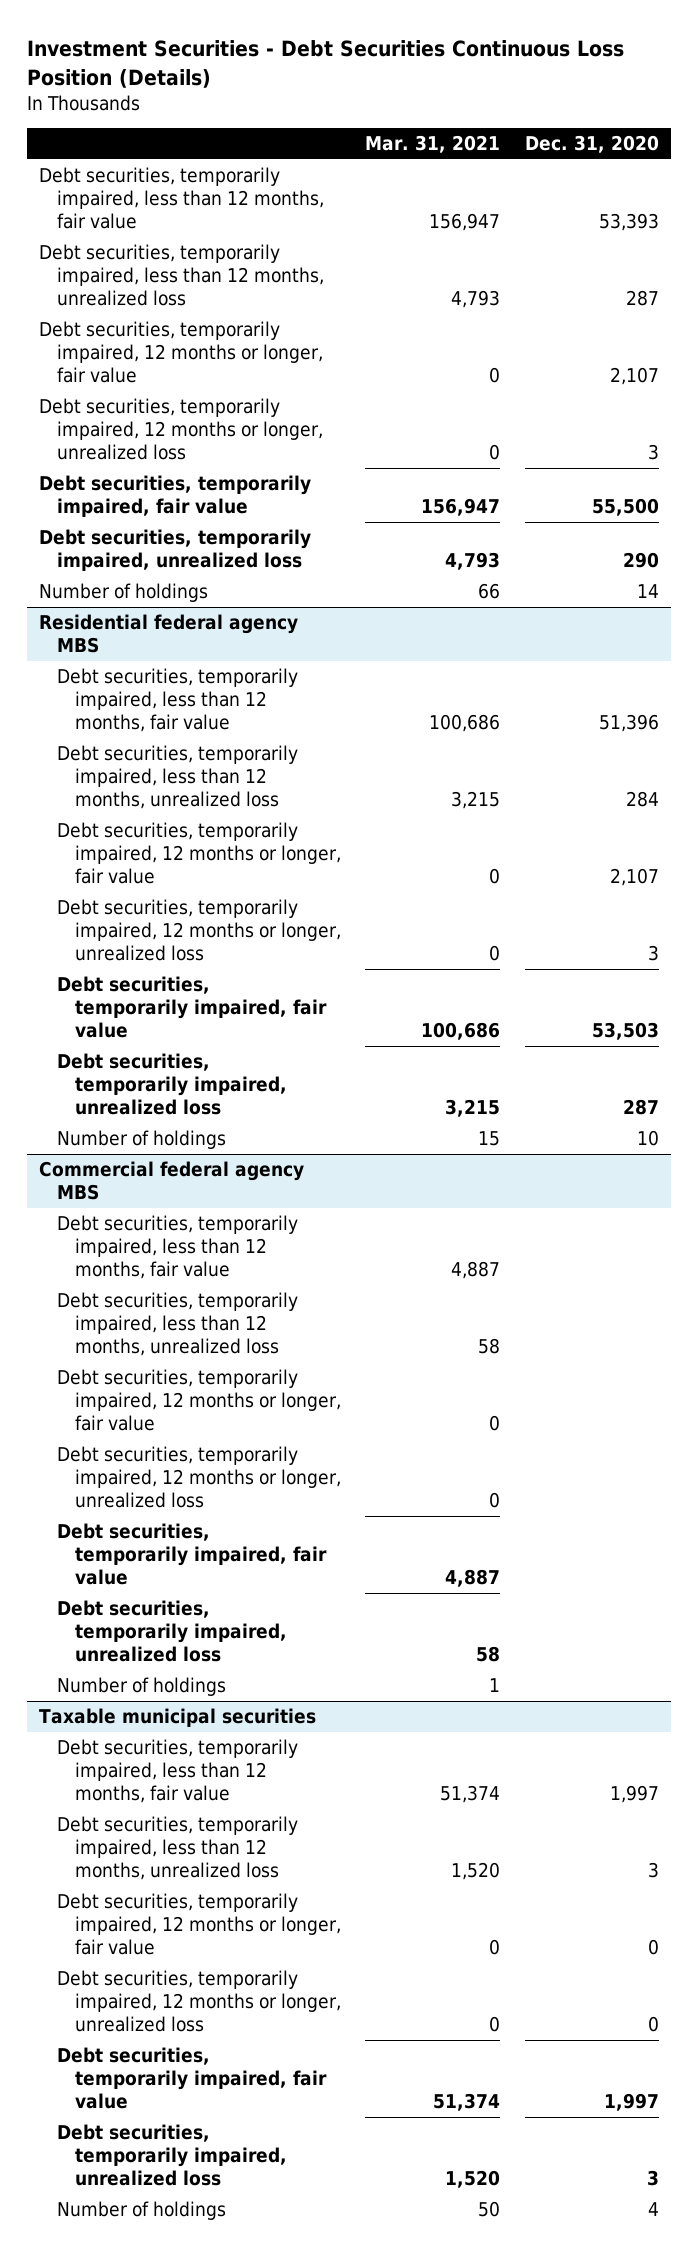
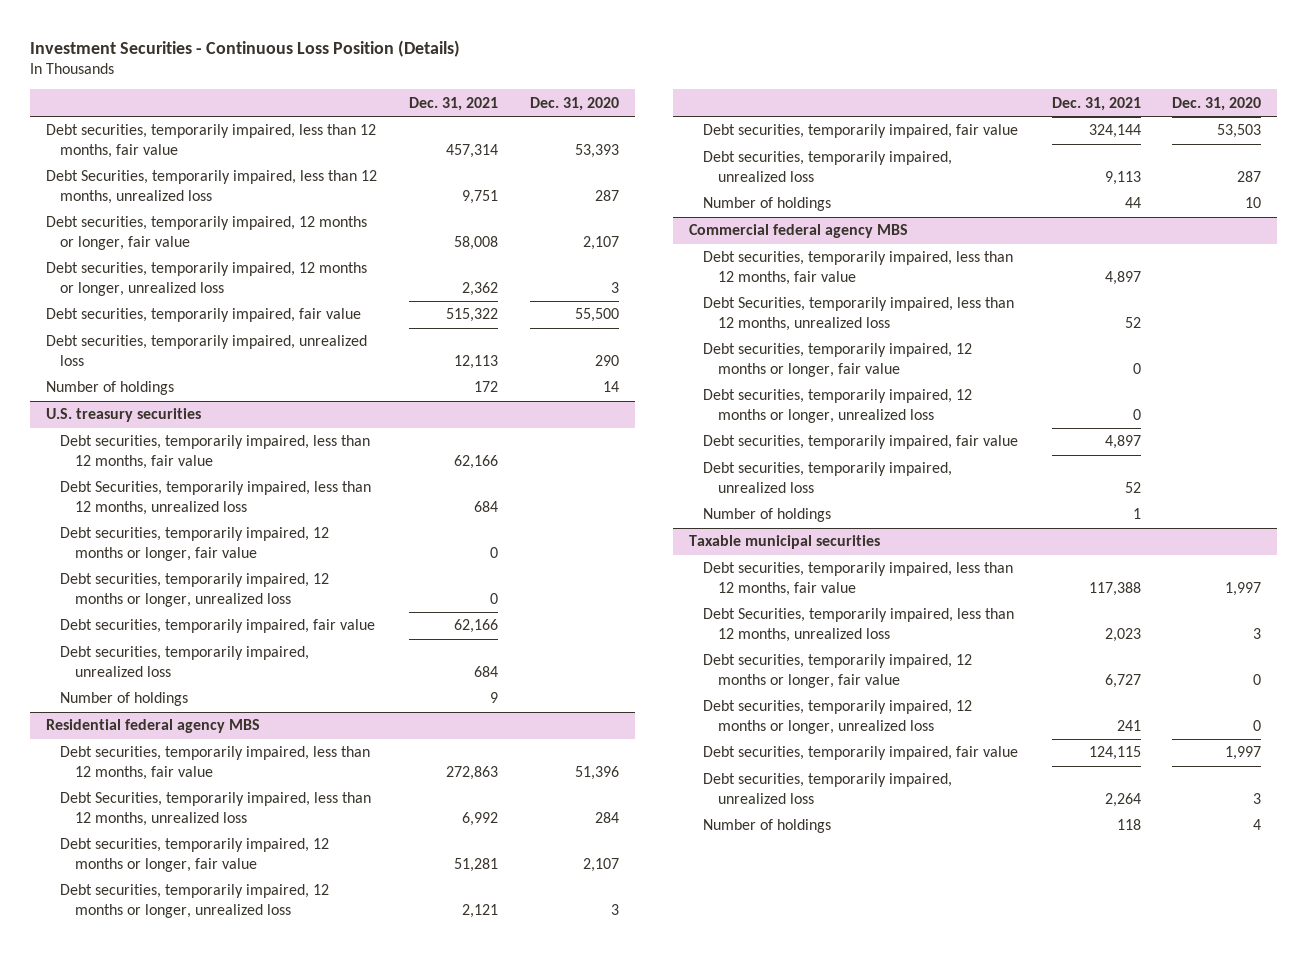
[27,39,625,88] Investment Securities - Debt Securities Continuous Loss Position (Details) -> [29,39,460,57] Investment Securities - Continuous Loss Position (Details)
[365,135,501,154] Mar. 31, 2021 -> none
none -> [408,96,498,111] Dec. 31, 2021
[39,244,325,307] Debt securities, temporarily impaired, less than 12 months, unrealized loss -> [45,170,377,204] Debt Securities, temporarily impaired, less than 12 months, unrealized loss
none -> [45,408,201,423] U.S. treasury securities
none -> [60,435,371,469] Debt securities, temporarily impaired, less than 12 months, fair value
none -> [60,481,372,515] Debt Securities, temporarily impaired, less than 12 months, unrealized loss
none -> [60,527,330,561] Debt securities, temporarily impaired, 12 months or longer, fair value
none -> [60,573,330,607] Debt securities, temporarily impaired, 12 months or longer, unrealized loss
none -> [60,619,376,634] Debt securities, temporarily impaired, fair value
none -> [60,646,310,677] Debt securities, temporarily impaired, unrealized loss
none -> [60,692,189,707] Number of holdings
[57,745,299,810] Debt securities, temporarily impaired, less than 12 months, unrealized loss -> [60,792,372,826] Debt Securities, temporarily impaired, less than 12 months, unrealized loss
[57,1292,299,1357] Debt securities, temporarily impaired, less than 12 months, unrealized loss -> [703,297,1015,331] Debt Securities, temporarily impaired, less than 12 months, unrealized loss
[57,1816,299,1881] Debt securities, temporarily impaired, less than 12 months, unrealized loss -> [703,608,1015,642] Debt Securities, temporarily impaired, less than 12 months, unrealized loss

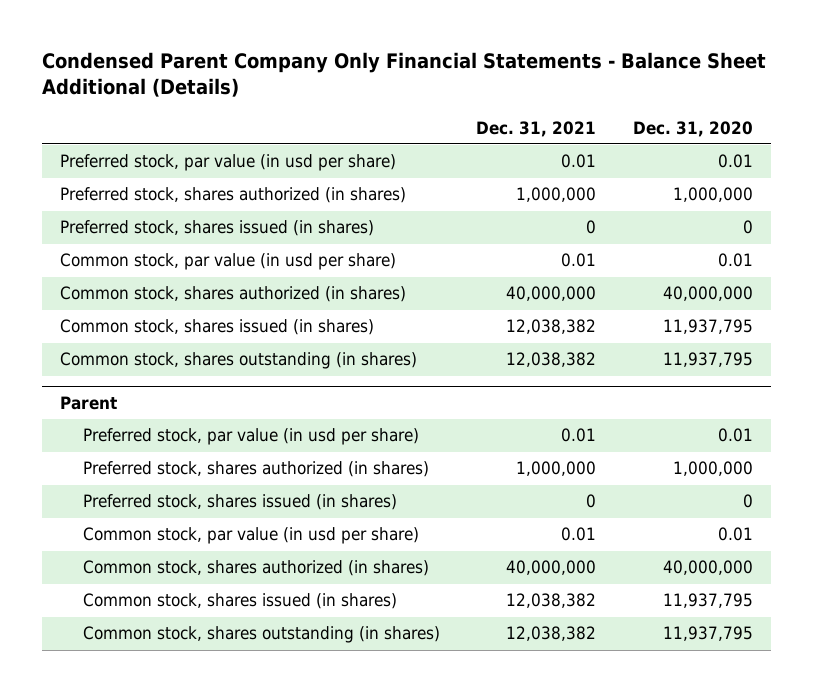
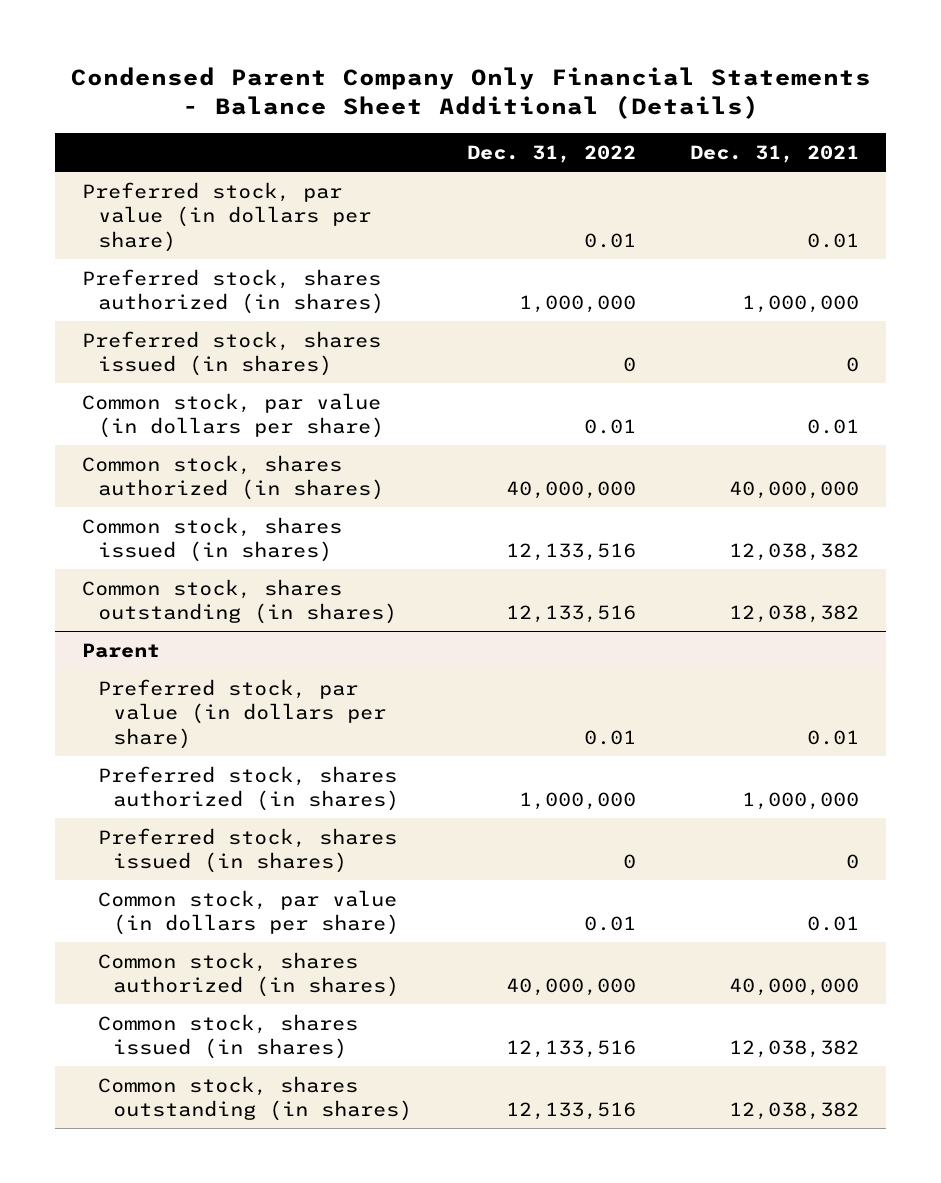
[632,120,753,137] Dec. 31, 2020 -> none
none -> [466,144,636,163] Dec. 31, 2022
[60,154,397,172] Preferred stock, par value (in usd per share) -> [82,181,371,252] Preferred stock, par value (in dollars per share)
[60,253,397,271] Common stock, par value (in usd per share) -> [82,392,384,439] Common stock, par value (in dollars per share)
[82,428,419,446] Preferred stock, par value (in usd per share) -> [97,678,387,749] Preferred stock, par value (in dollars per share)
[82,527,419,545] Common stock, par value (in usd per share) -> [97,889,400,936] Common stock, par value (in dollars per share)

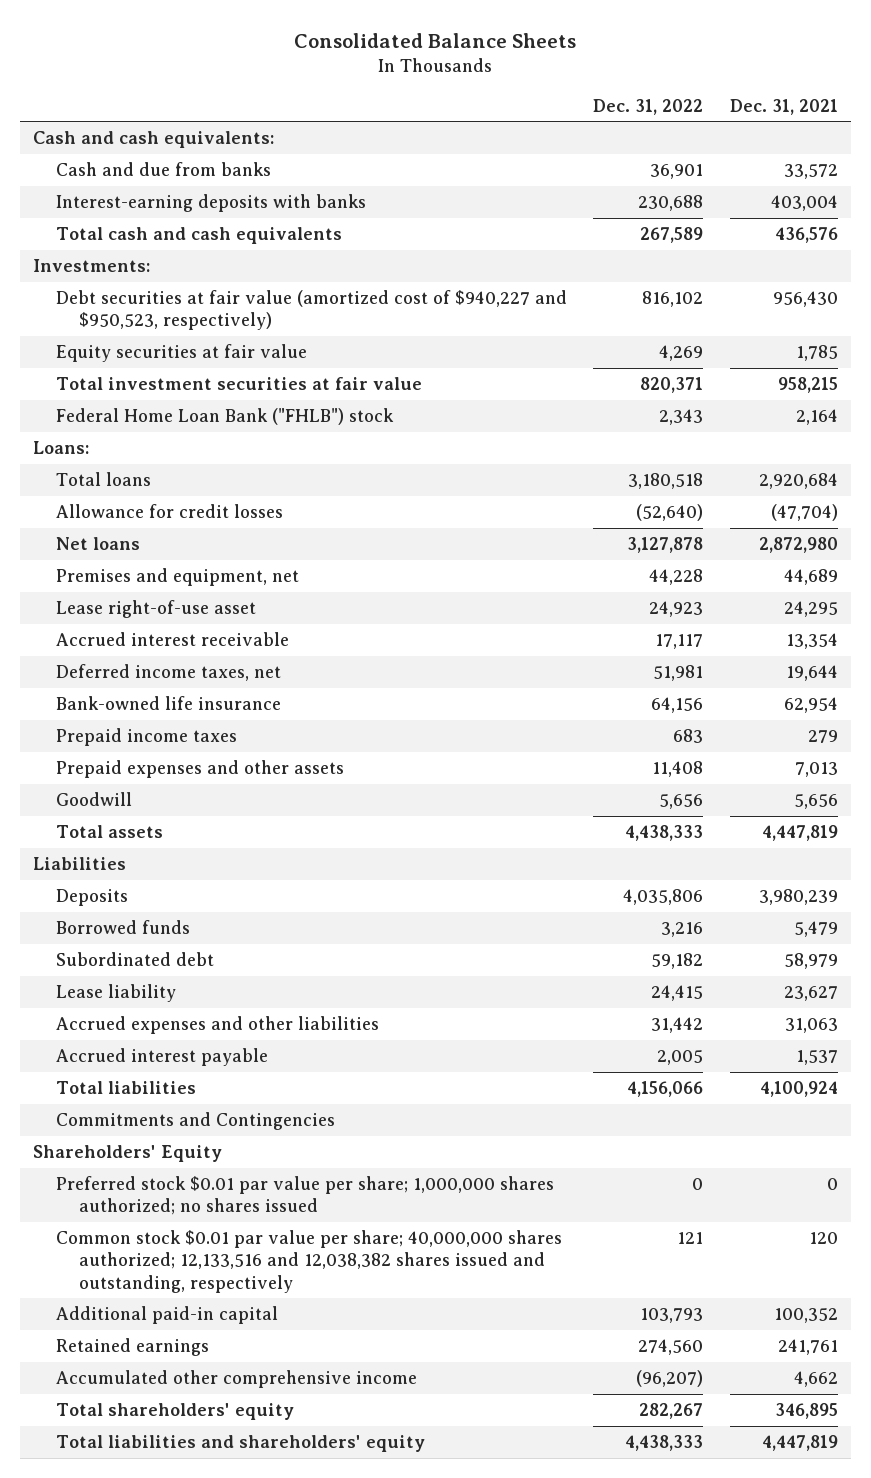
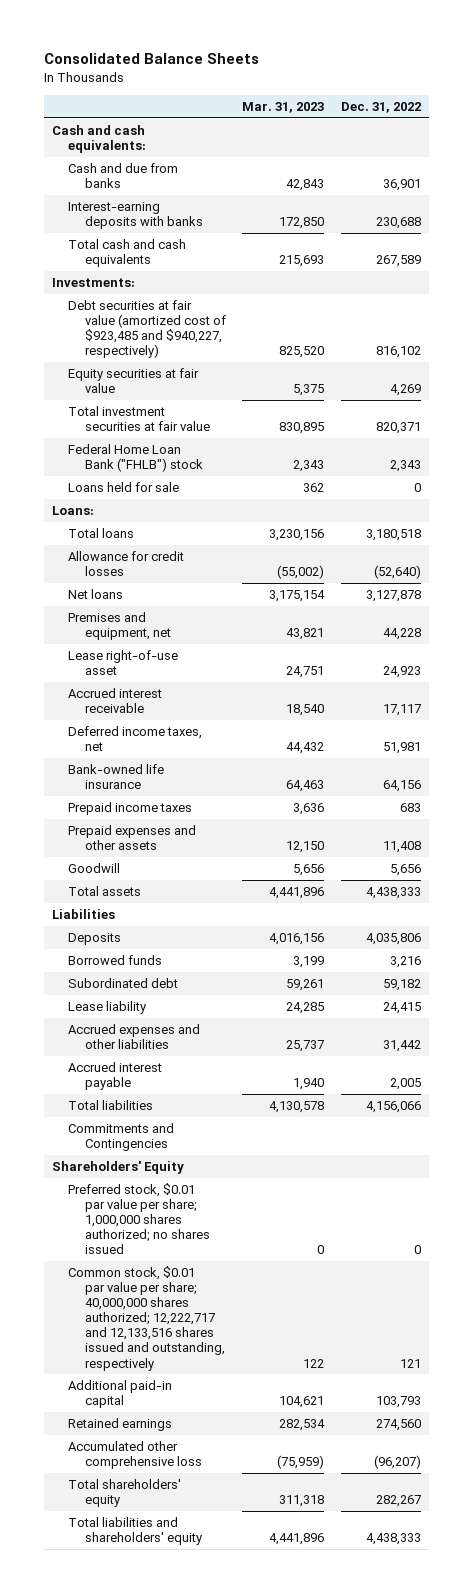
[729,98,838,115] Dec. 31, 2021 -> none
none -> [242,101,325,113] Mar. 31, 2023
[55,290,567,331] Debt securities at fair value (amortized cost of $940,227 and $950,523, respectively) -> [68,300,226,359] Debt securities at fair value (amortized cost of $923,485 and $940,227, respectively)
none -> [68,482,180,493] Loans held for sale
[55,1176,554,1216] Preferred stock $0.01 par value per share; 1,000,000 shares authorized; no shares issued -> [68,1183,210,1255] Preferred stock, $0.01 par value per share; 1,000,000 shares authorized; no shares issued
[55,1230,562,1293] Common stock $0.01 par value per share; 40,000,000 shares authorized; 12,133,516 and 12,038,382 shares issued and outstanding, respectively -> [68,1266,225,1371] Common stock, $0.01 par value per share; 40,000,000 shares authorized; 12,222,717 and 12,133,516 shares issued and outstanding, respectively
[55,1370,417,1389] Accumulated other comprehensive income -> [68,1441,202,1470] Accumulated other comprehensive loss

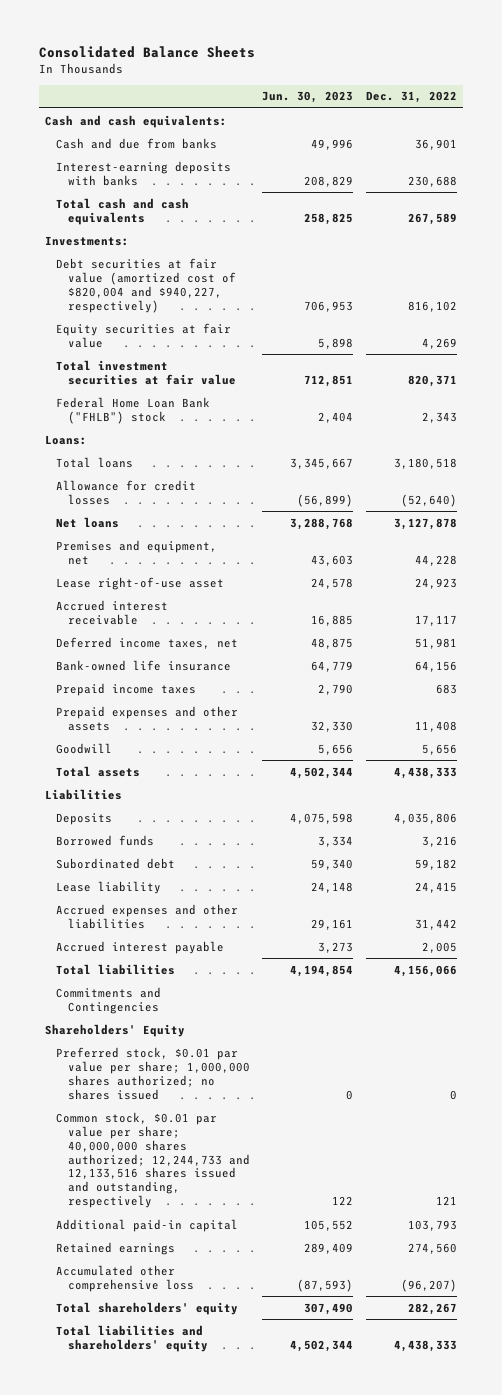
[242,101,325,113] Mar. 31, 2023 -> none
none -> [262,91,354,104] Jun. 30, 2023
[68,300,226,359] Debt securities at fair value (amortized cost of $923,485 and $940,227, respectively) -> [56,257,236,313] Debt securities at fair value (amortized cost of $820,004 and $940,227, respectively)
[68,482,180,493] Loans held for sale -> none
[68,1266,225,1371] Common stock, $0.01 par value per share; 40,000,000 shares authorized; 12,222,717 and 12,133,516 shares issued and outstanding, respectively -> [56,1111,250,1209] Common stock, $0.01 par value per share; 40,000,000 shares authorized; 12,244,733 and 12,133,516 shares issued and outstanding, respectively

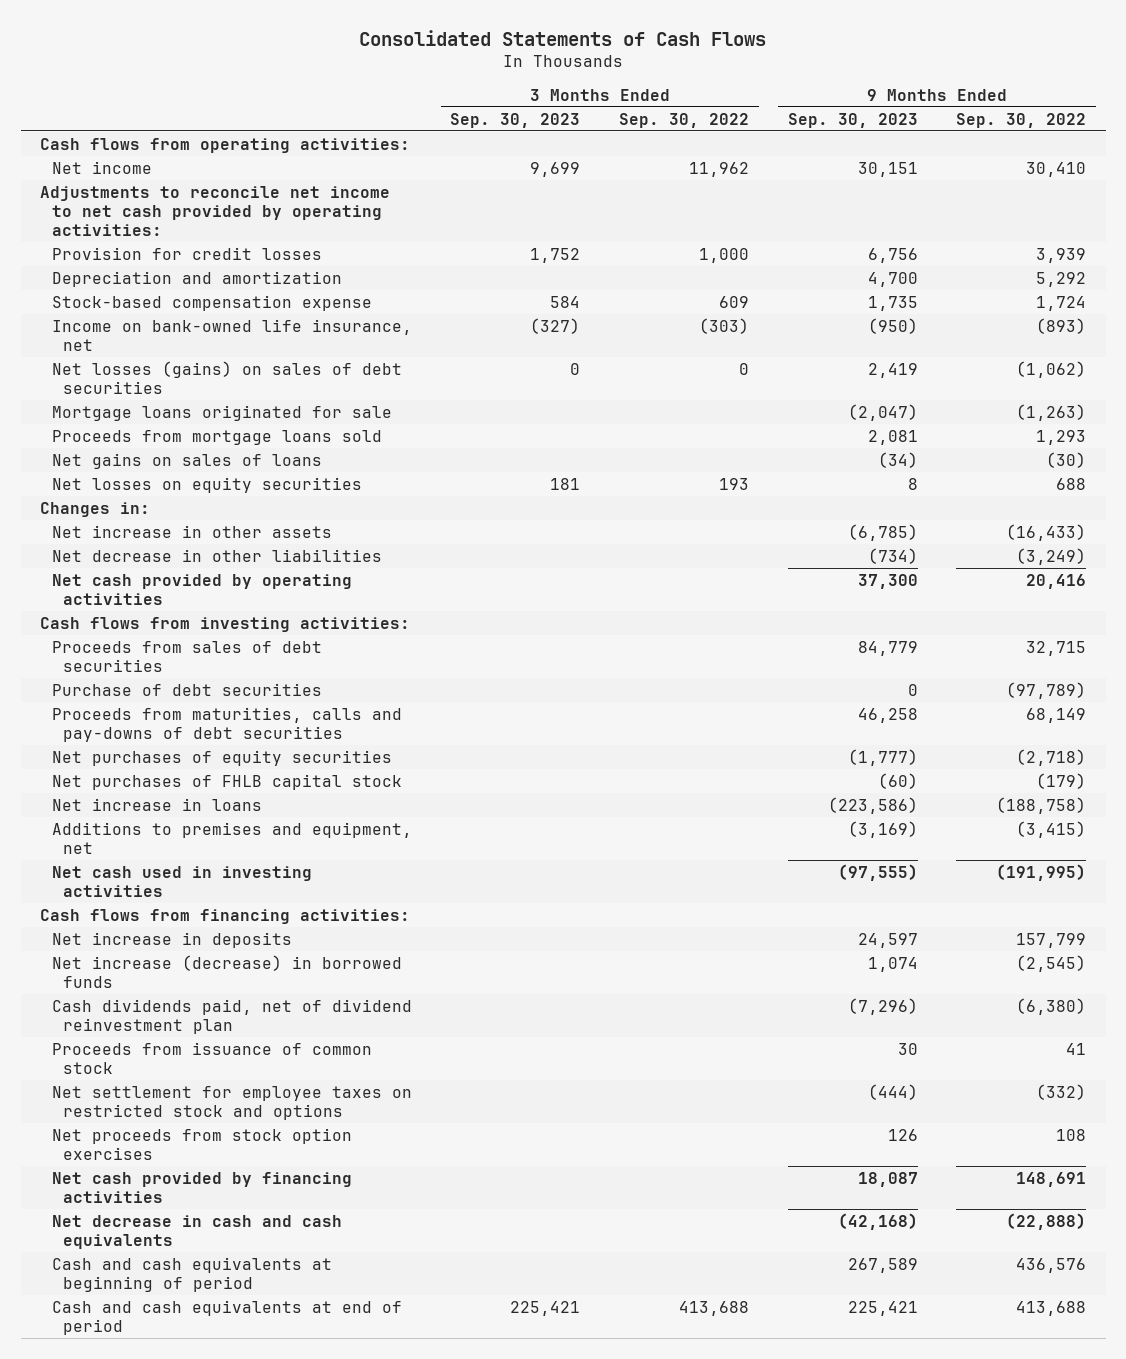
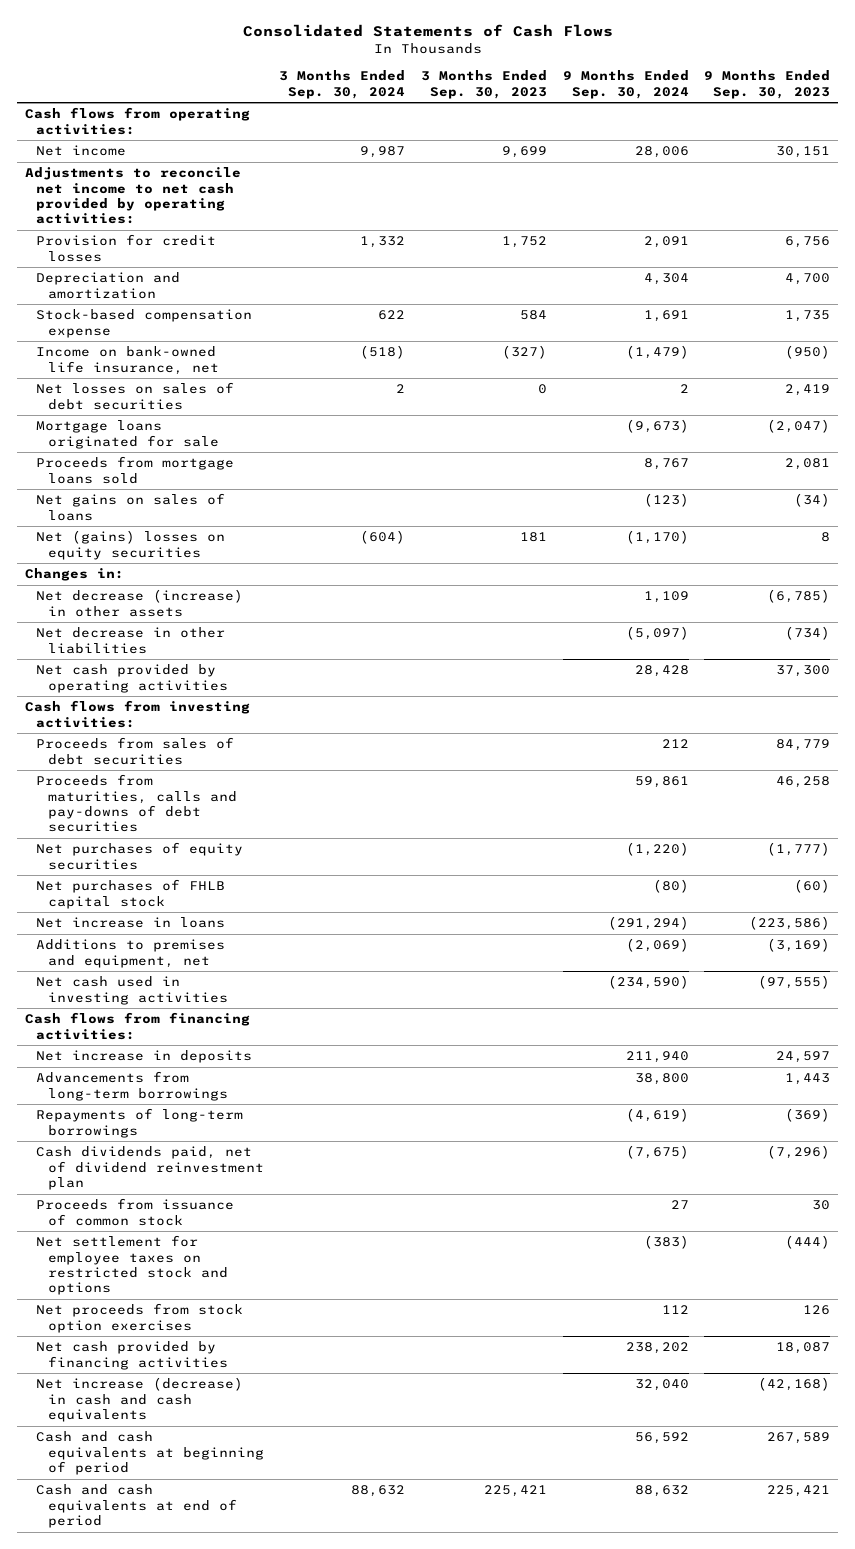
[618,112,749,128] Sep. 30, 2022 -> none
[956,112,1087,128] Sep. 30, 2022 -> none
none -> [279,70,406,99] 3 Months Ended Sep. 30, 2024
none -> [562,70,689,99] 9 Months Ended Sep. 30, 2024
[51,360,402,394] Net losses (gains) on sales of debt securities -> [36,382,235,410] Net losses on sales of debt securities
[51,476,362,493] Net losses on equity securities -> [36,530,226,560] Net (gains) losses on equity securities
[51,524,332,538] Net increase in other assets -> [36,589,244,617] Net decrease (increase) in other assets
[51,682,322,696] Purchase of debt securities -> none
[51,954,402,988] Net increase (decrease) in borrowed funds -> none
none -> [36,1071,228,1101] Advancements from long-term borrowings
none -> [36,1108,244,1138] Repayments of long-term borrowings
[51,1214,342,1249] Net decrease in cash and cash equivalents -> [36,1377,244,1422] Net increase (decrease) in cash and cash equivalents

